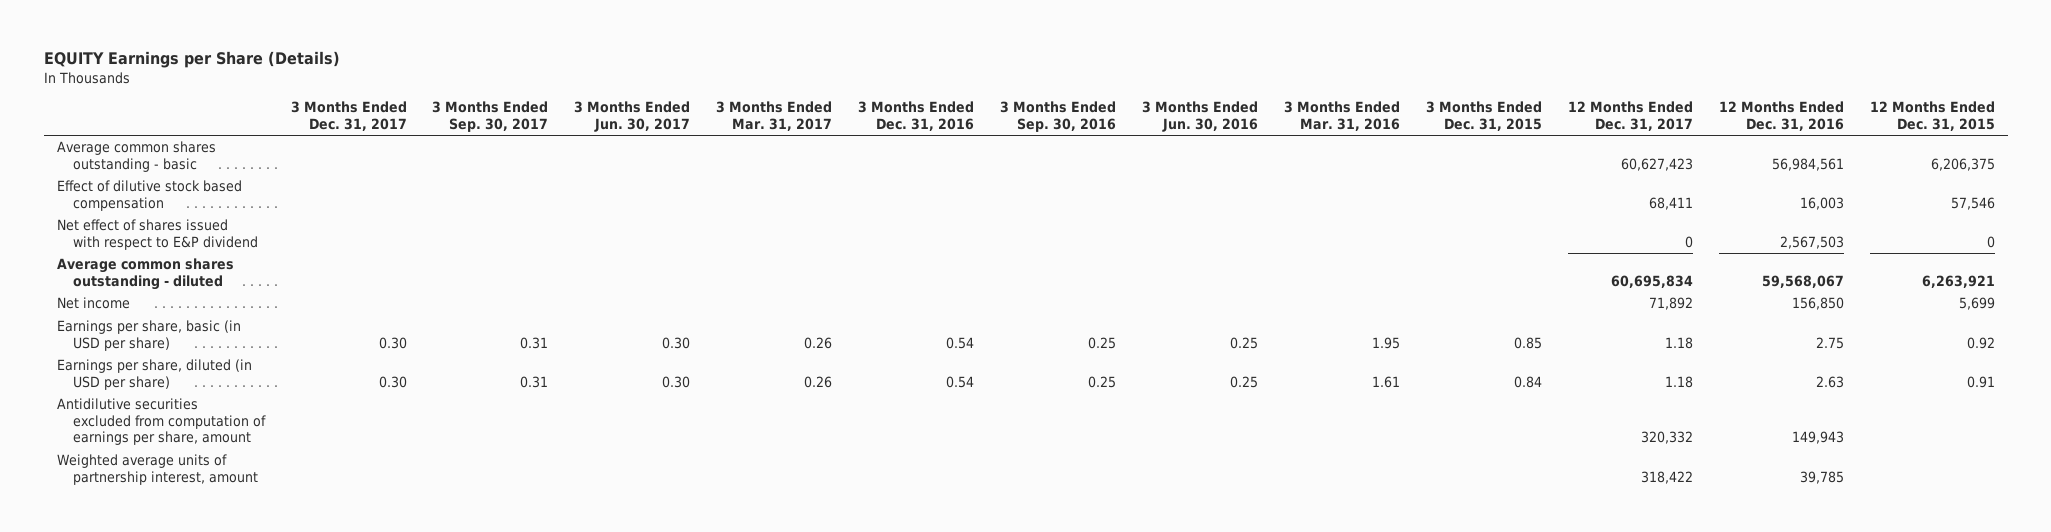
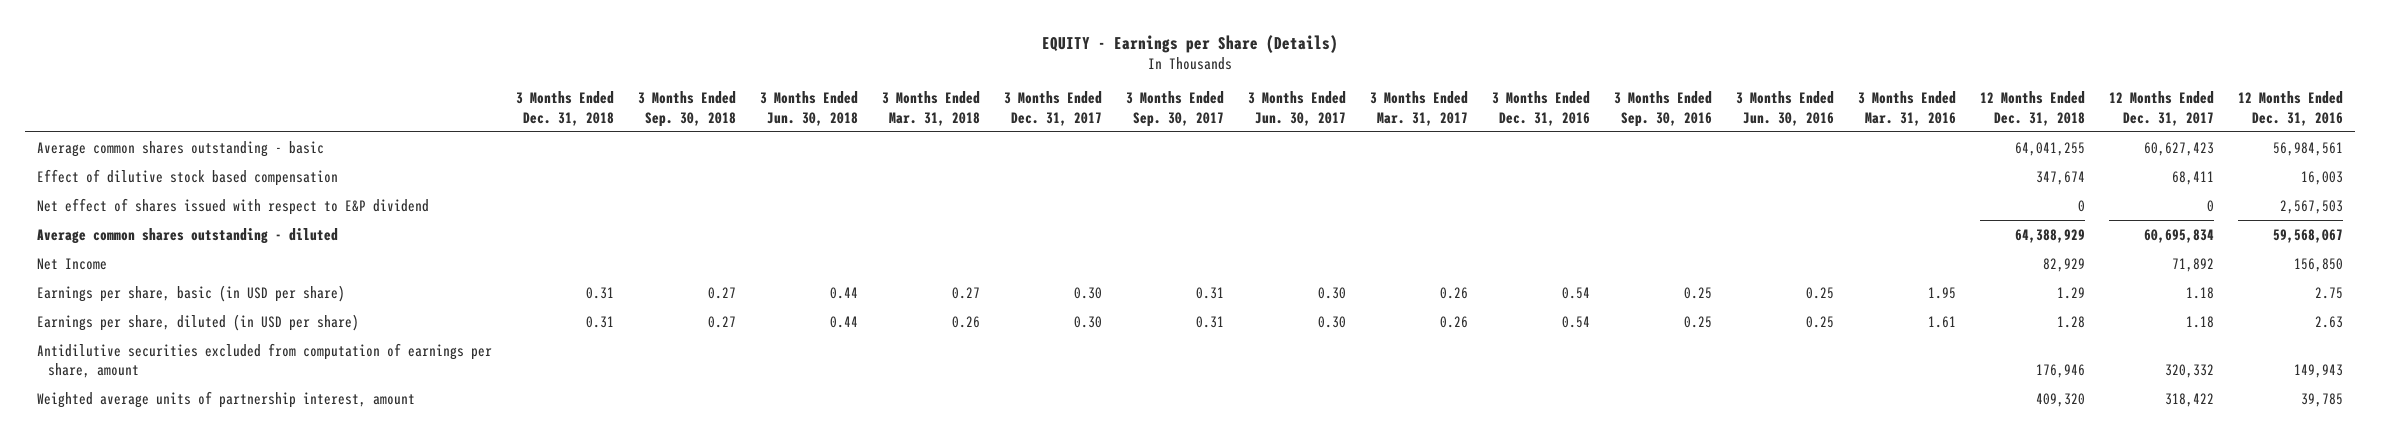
[43,51,340,69] EQUITY Earnings per Share (Details) -> [1042,34,1339,53] EQUITY - Earnings per Share (Details)
[1425,101,1542,131] 3 Months Ended Dec. 31, 2015 -> none
[1869,101,1995,131] 12 Months Ended Dec. 31, 2015 -> none
none -> [516,91,615,126] 3 Months Ended Dec. 31, 2018
none -> [638,91,737,127] 3 Months Ended Sep. 30, 2018
none -> [760,91,859,126] 3 Months Ended Jun. 30, 2018
none -> [882,91,981,126] 3 Months Ended Mar. 31, 2018
none -> [1980,91,2086,126] 12 Months Ended Dec. 31, 2018
[56,297,130,310] Net income -> [37,257,108,270] Net Income

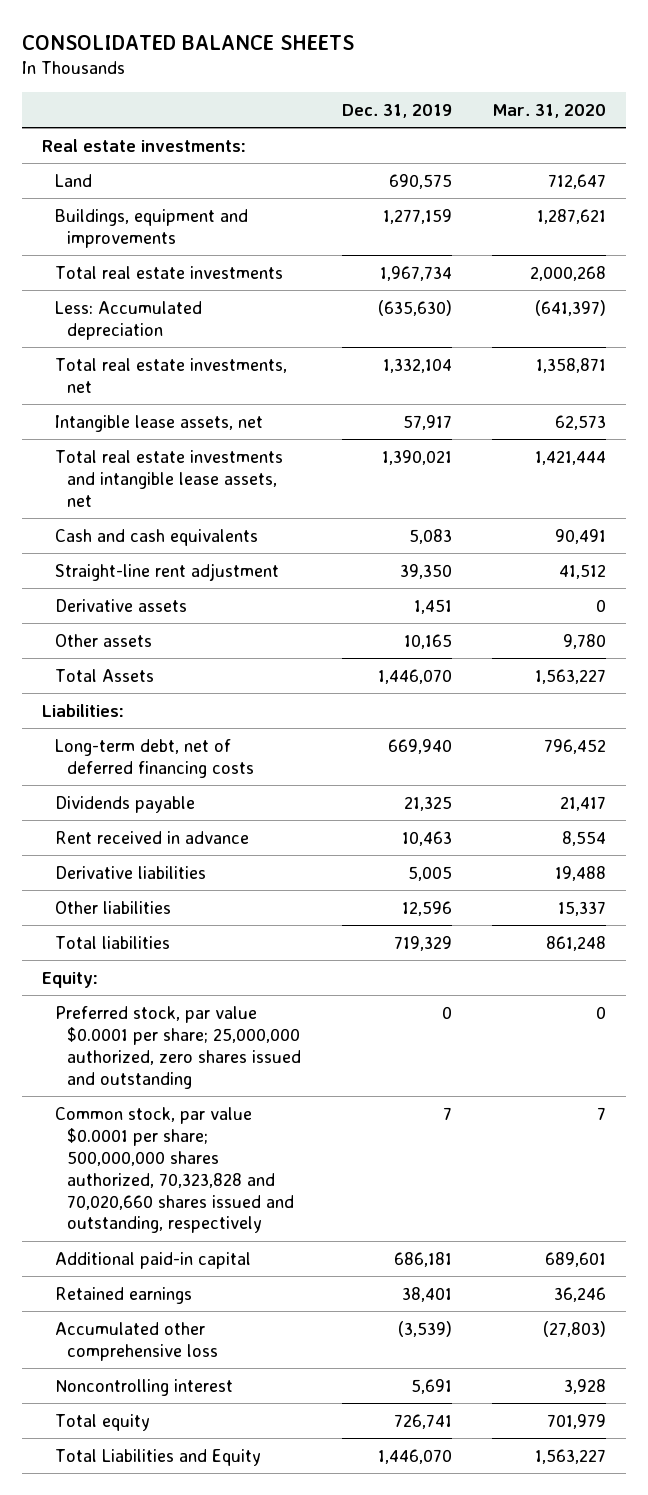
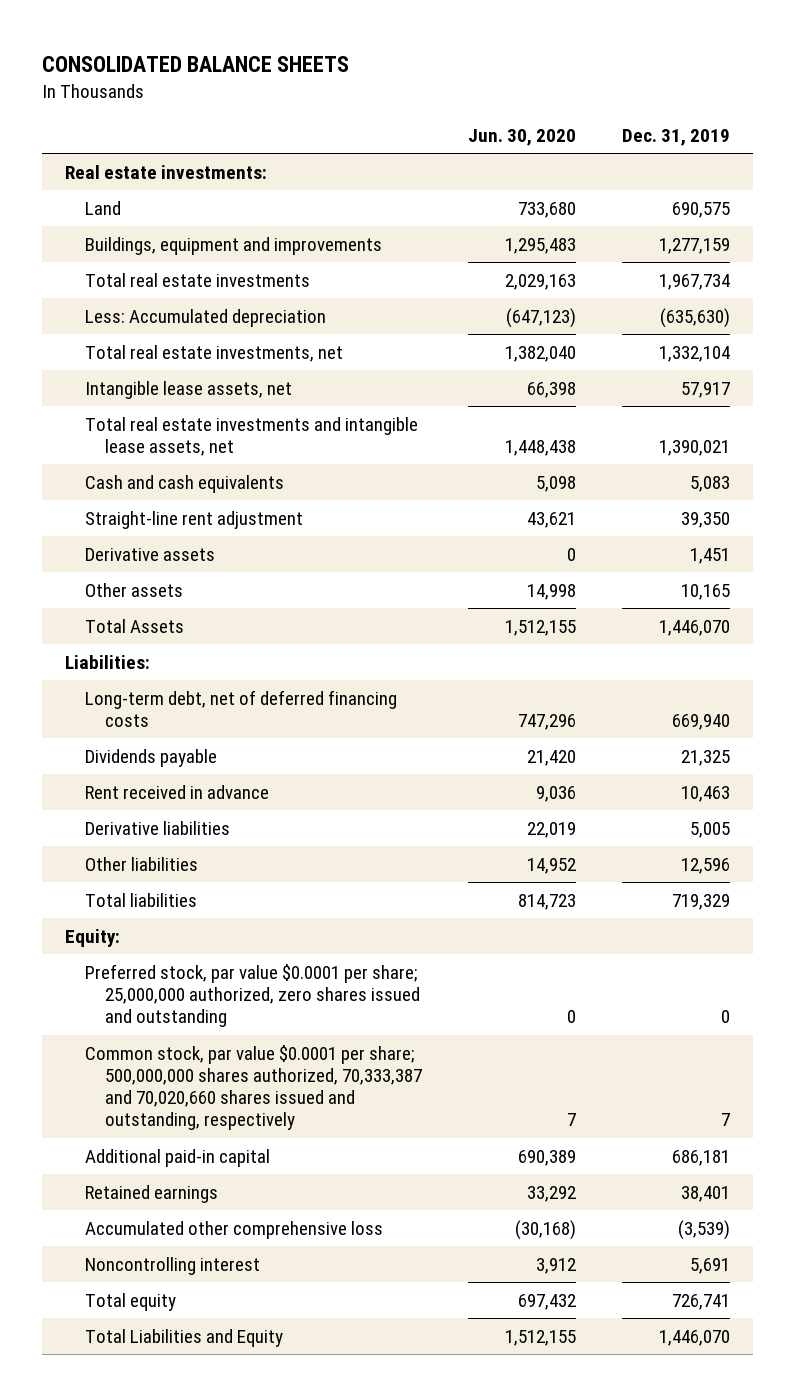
[491,104,606,119] Mar. 31, 2020 -> none
none -> [468,128,577,146] Jun. 30, 2020
[54,1106,295,1234] Common stock, par value $0.0001 per share; 500,000,000 shares authorized, 70,323,828 and 70,020,660 shares issued and outstanding, respectively -> [84,1044,423,1131] Common stock, par value $0.0001 per share; 500,000,000 shares authorized, 70,333,387 and 70,020,660 shares issued and outstanding, respectively

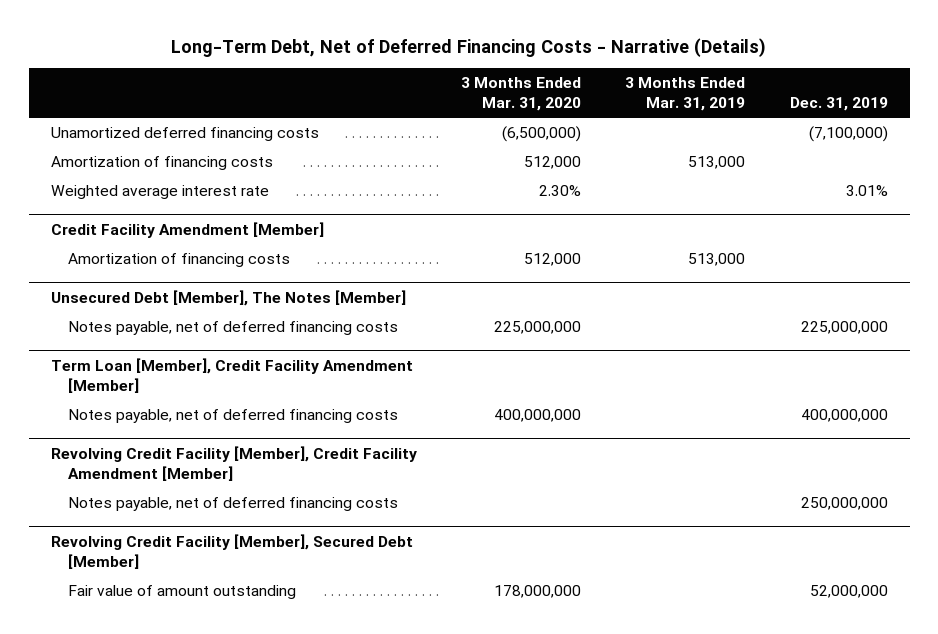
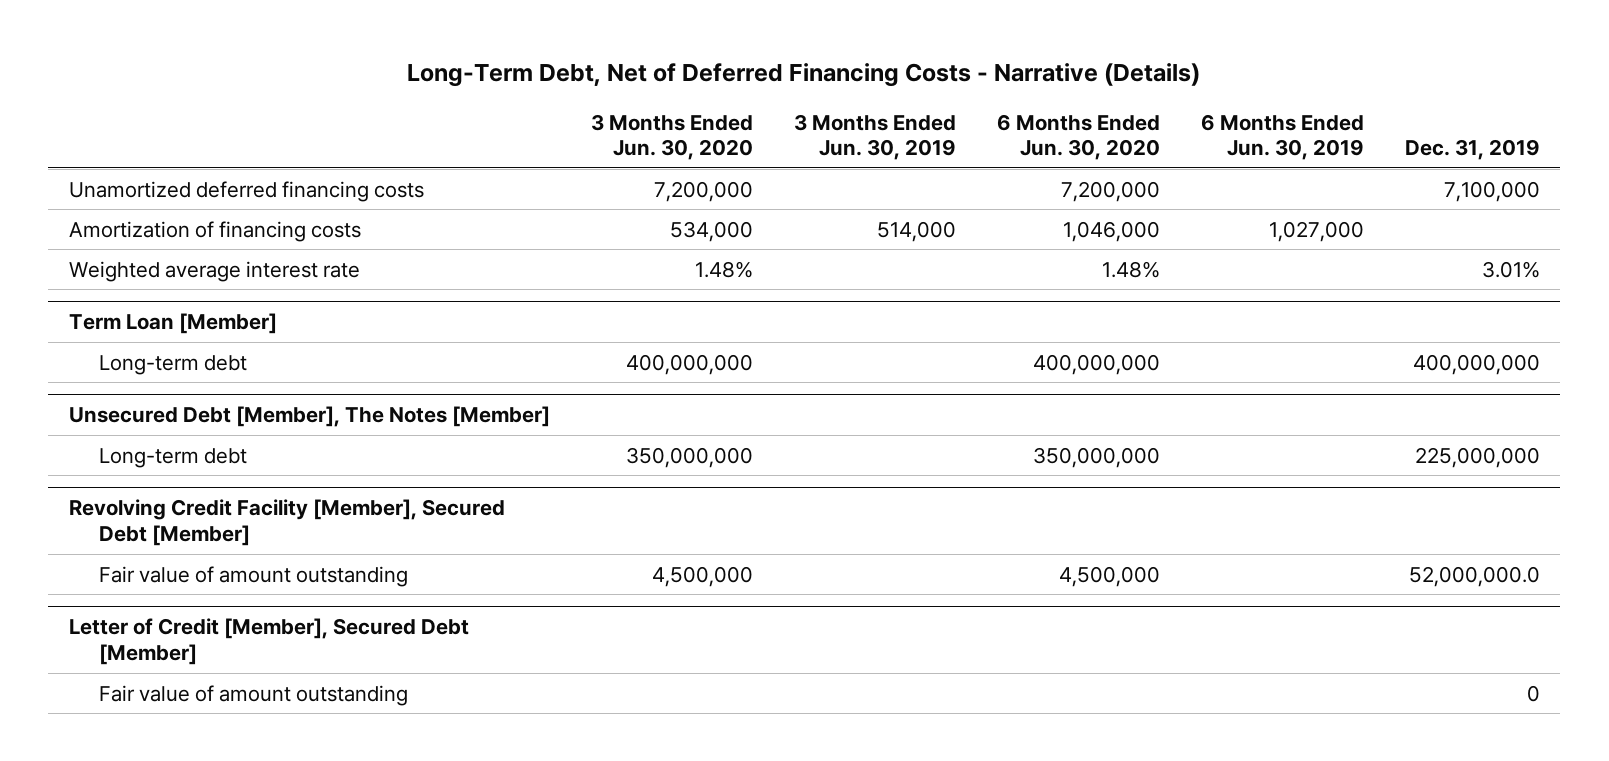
[461,77,582,111] 3 Months Ended Mar. 31, 2020 -> none
[625,77,746,111] 3 Months Ended Mar. 31, 2019 -> none
none -> [590,113,753,161] 3 Months Ended Jun. 30, 2020
none -> [793,113,956,161] 3 Months Ended Jun. 30, 2019
none -> [996,113,1160,161] 6 Months Ended Jun. 30, 2020
none -> [1200,113,1364,161] 6 Months Ended Jun. 30, 2019
[808,126,888,143] (7,100,000) -> [1443,180,1540,202] 7,100,000
[50,222,324,239] Credit Facility Amendment [Member] -> none
[68,253,291,268] Amortization of financing costs -> none
none -> [68,313,277,335] Term Loan [Member]
none -> [99,354,248,375] Long-term debt
[50,358,413,393] Term Loan [Member], Credit Facility Amendment [Member] -> none
[68,409,399,424] Notes payable, net of deferred financing costs -> none
[50,446,417,481] Revolving Credit Facility [Member], Credit Facility Amendment [Member] -> none
[68,497,399,512] Notes payable, net of deferred financing costs -> none
[68,321,399,336] Notes payable, net of deferred financing costs -> [99,447,248,468] Long-term debt
[809,585,888,599] 52,000,000 -> [1408,565,1540,587] 52,000,000.0
none -> [68,618,469,666] Letter of Credit [Member], Secured Debt [Member]
none -> [99,684,409,706] Fair value of amount outstanding

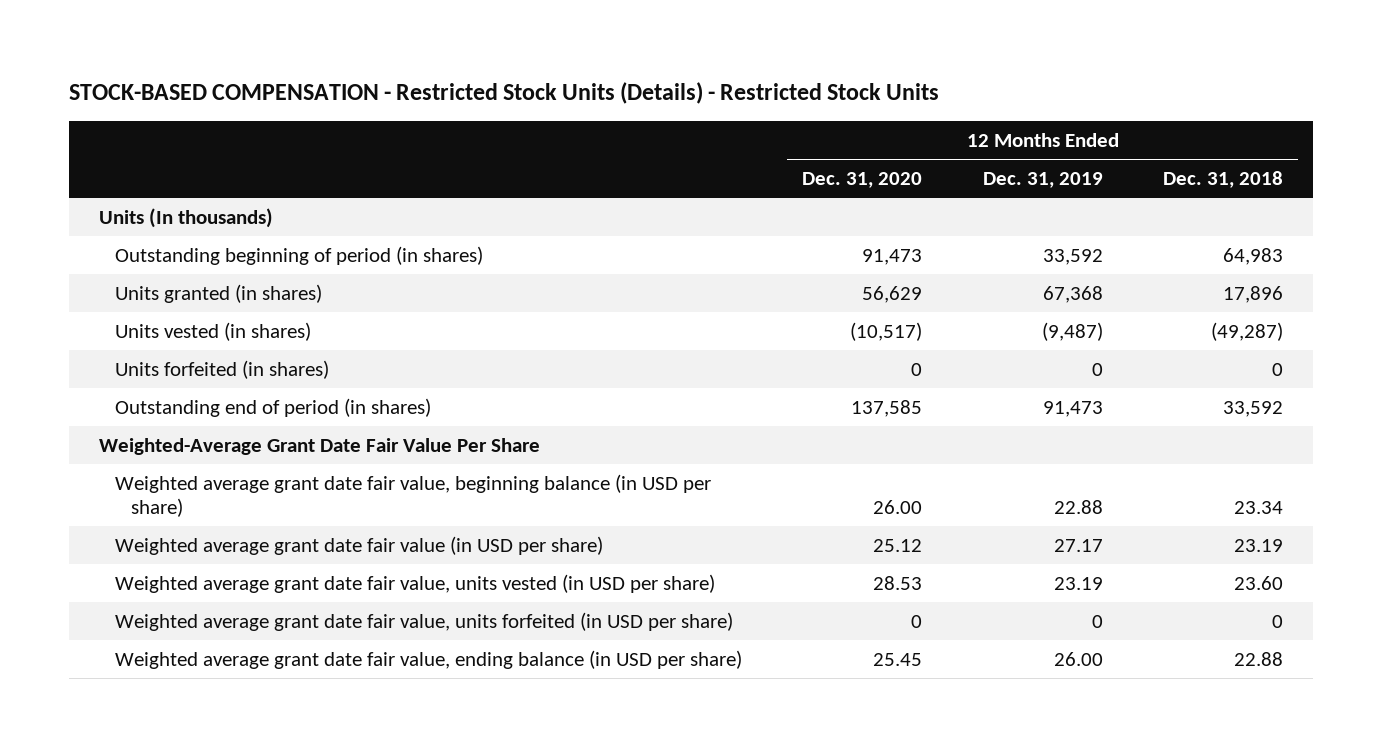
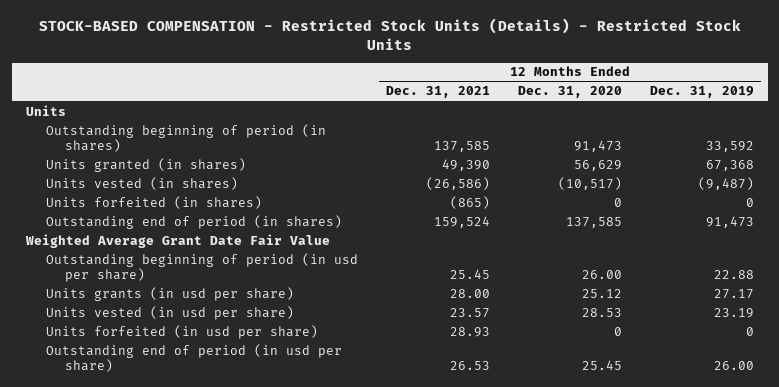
[1162,170,1283,188] Dec. 31, 2018 -> none
none -> [385,86,490,99] Dec. 31, 2021
[98,207,273,228] Units (In thousands) -> [25,104,66,116] Units
[98,437,540,455] Weighted-Average Grant Date Fair Value Per Share -> [24,233,330,248] Weighted Average Grant Date Fair Value
[114,473,711,517] Weighted average grant date fair value, beginning balance (in USD per share) -> [45,252,358,282] Outstanding beginning of period (in usd per share)
[114,535,603,555] Weighted average grant date fair value (in USD per share) -> [45,286,294,301] Units grants (in usd per share)
[114,573,715,593] Weighted average grant date fair value, units vested (in USD per share) -> [45,305,294,320] Units vested (in usd per share)
[114,611,733,631] Weighted average grant date fair value, units forfeited (in USD per share) -> [45,324,318,339] Units forfeited (in usd per share)
[114,649,742,669] Weighted average grant date fair value, ending balance (in USD per share) -> [45,343,342,372] Outstanding end of period (in usd per share)

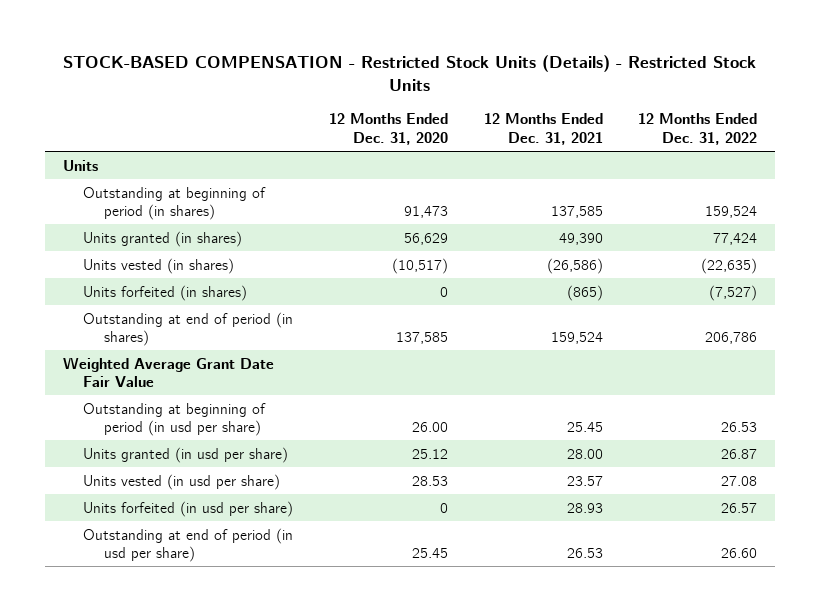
[649,86,754,99] Dec. 31, 2019 -> none
none -> [638,113,758,145] 12 Months Ended Dec. 31, 2022
[45,123,326,152] Outstanding beginning of period (in shares) -> [83,186,267,220] Outstanding at beginning of period (in shares)
[45,214,342,229] Outstanding end of period (in shares) -> [83,311,294,346] Outstanding at end of period (in shares)
[45,252,358,282] Outstanding beginning of period (in usd per share) -> [83,402,267,436] Outstanding at beginning of period (in usd per share)
[45,286,294,301] Units grants (in usd per share) -> [83,446,289,463] Units granted (in usd per share)
[45,343,342,372] Outstanding end of period (in usd per share) -> [83,527,294,562] Outstanding at end of period (in usd per share)

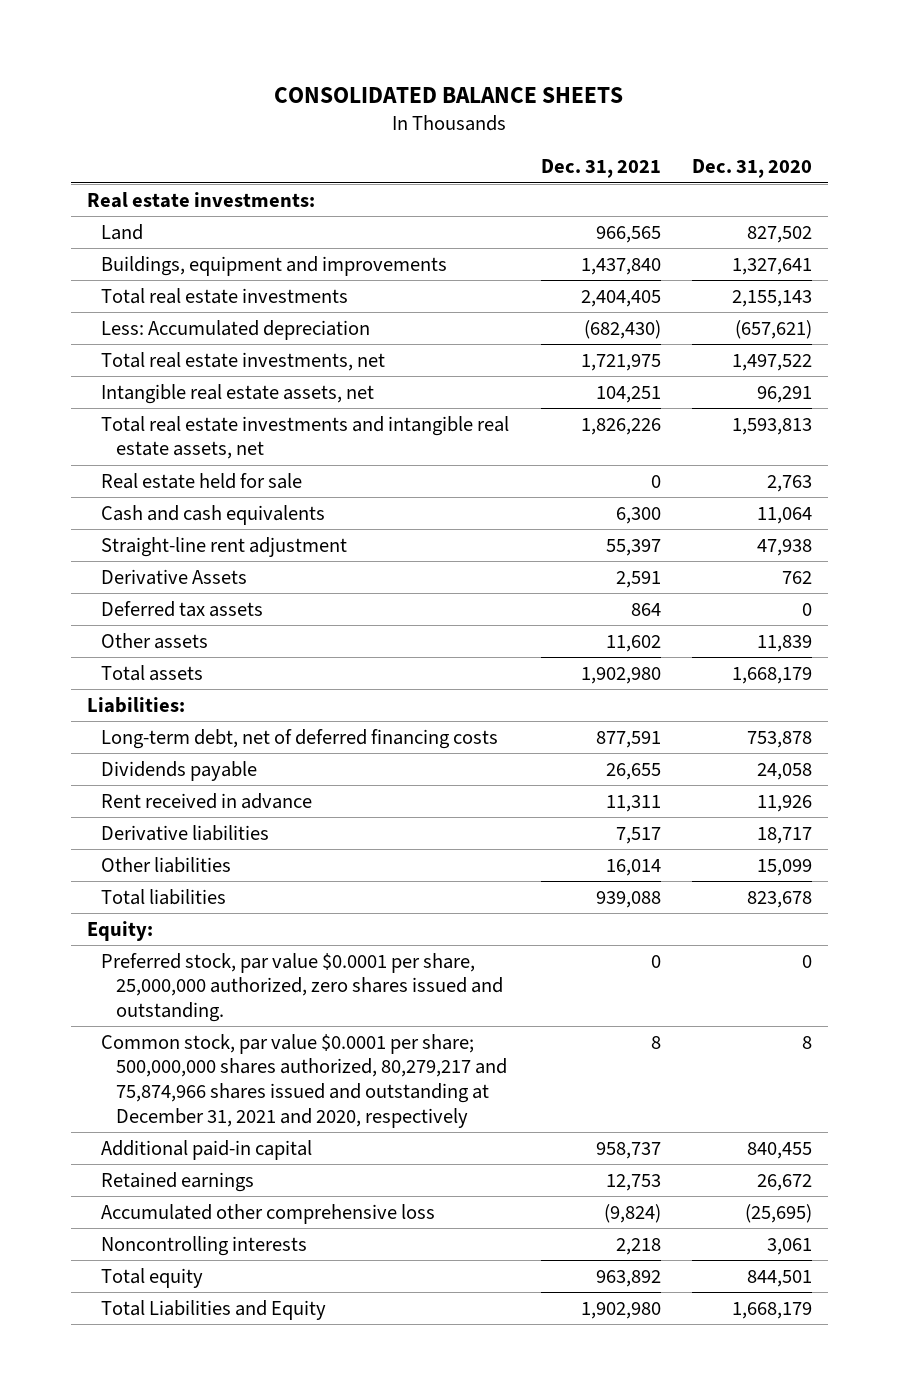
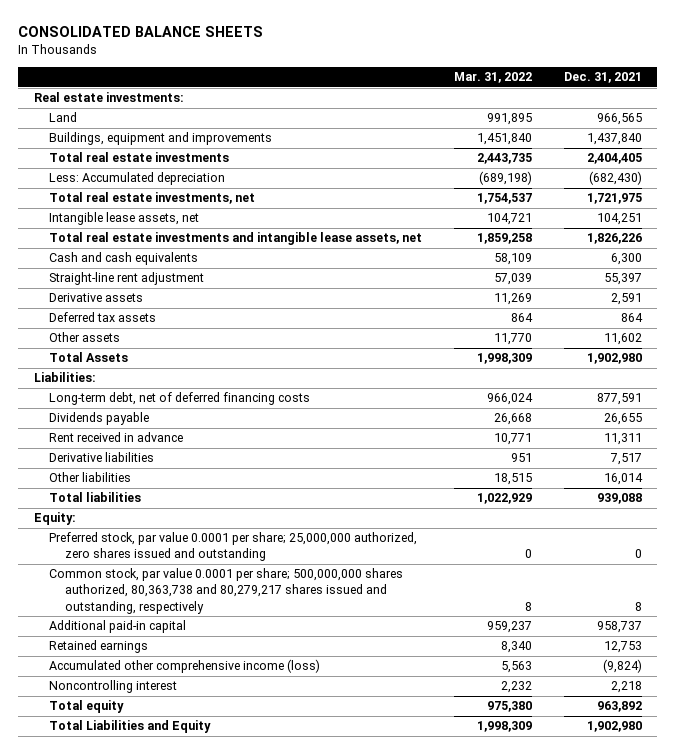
[692,159,813,179] Dec. 31, 2020 -> none
none -> [453,72,532,84] Mar. 31, 2022
[101,472,303,489] Real estate held for sale -> none
[101,383,375,404] Intangible real estate assets, net -> [49,212,200,226] Intangible lease assets, net
[101,415,510,460] Total real estate investments and intangible real estate assets, net -> [49,232,423,246] Total real estate investments and intangible lease assets, net
[101,568,248,585] Derivative Assets -> [49,293,144,303] Derivative assets
[101,664,204,681] Total assets -> [49,352,129,363] Total Assets
[101,952,503,1023] Preferred stock, par value $0.0001 per share, 25,000,000 authorized, zero shares issued and outstanding. -> [49,532,418,562] Preferred stock, par value 0.0001 per share; 25,000,000 authorized, zero shares issued and outstanding
[101,1033,507,1128] Common stock, par value $0.0001 per share; 500,000,000 shares authorized, 80,279,217 and 75,874,966 shares issued and outstanding at December 31, 2021 and 2020, respectively -> [49,568,404,614] Common stock, par value 0.0001 per share; 500,000,000 shares authorized, 80,363,738 and 80,279,217 shares issued and outstanding, respectively
[101,1203,436,1224] Accumulated other comprehensive loss -> [49,659,321,674] Accumulated other comprehensive income (loss)
[101,1235,308,1256] Noncontrolling interests -> [49,680,178,694] Noncontrolling interest

